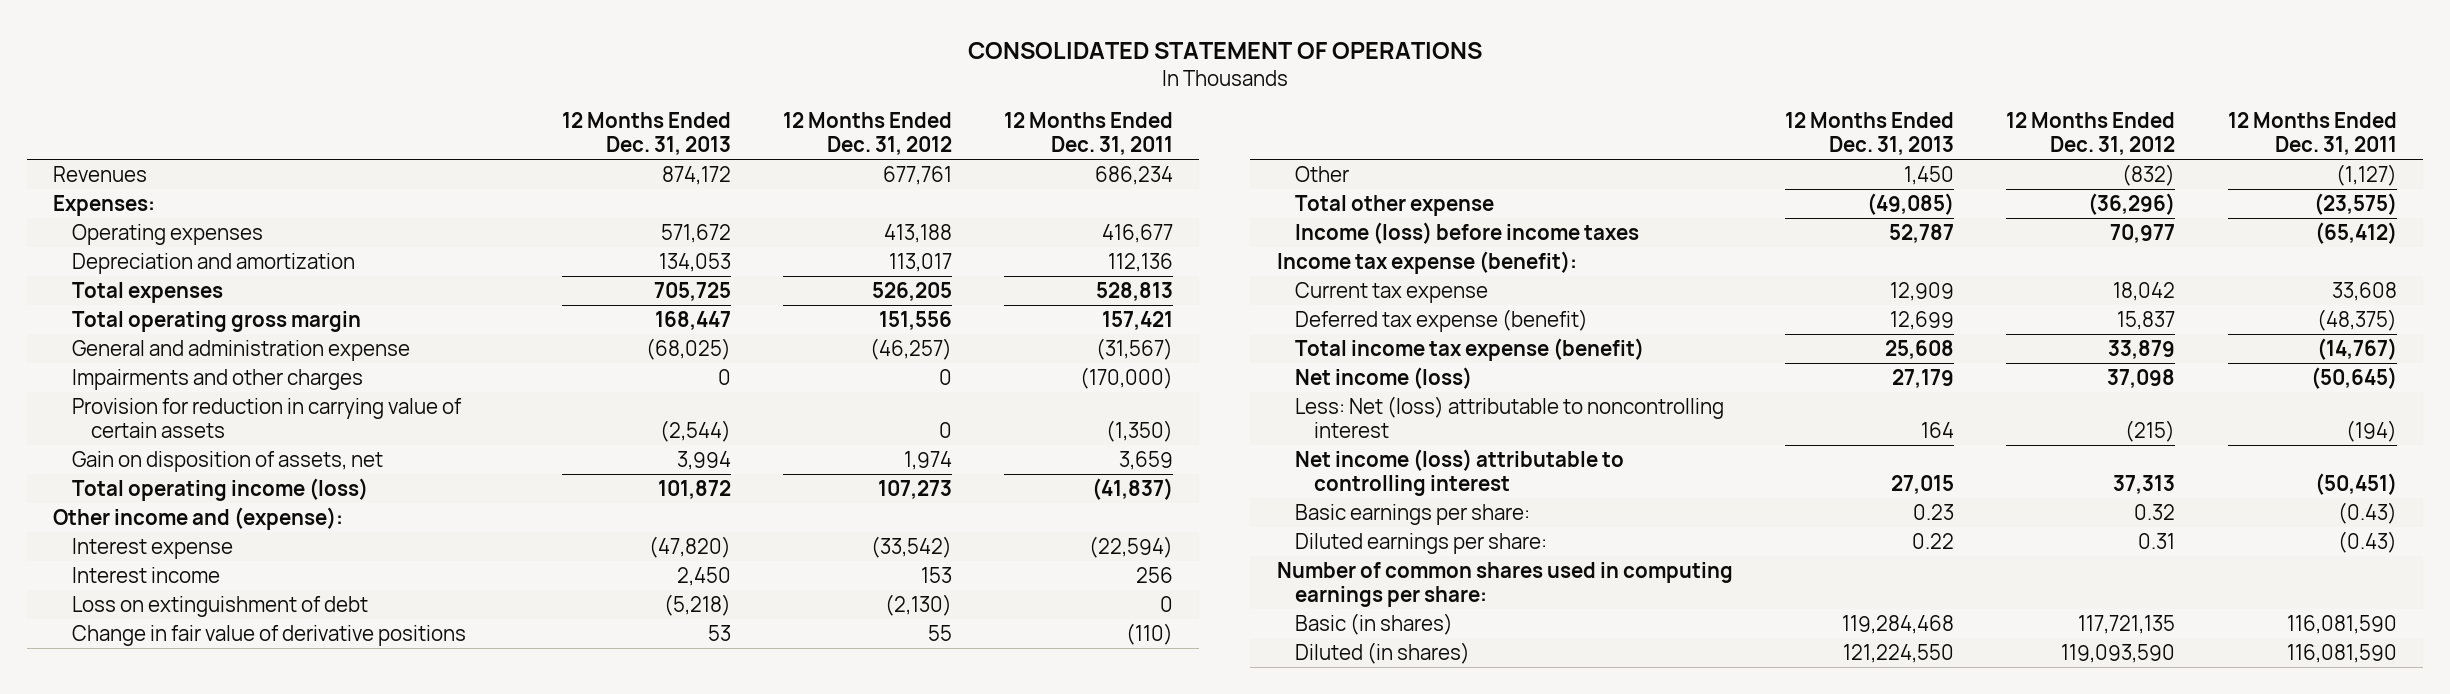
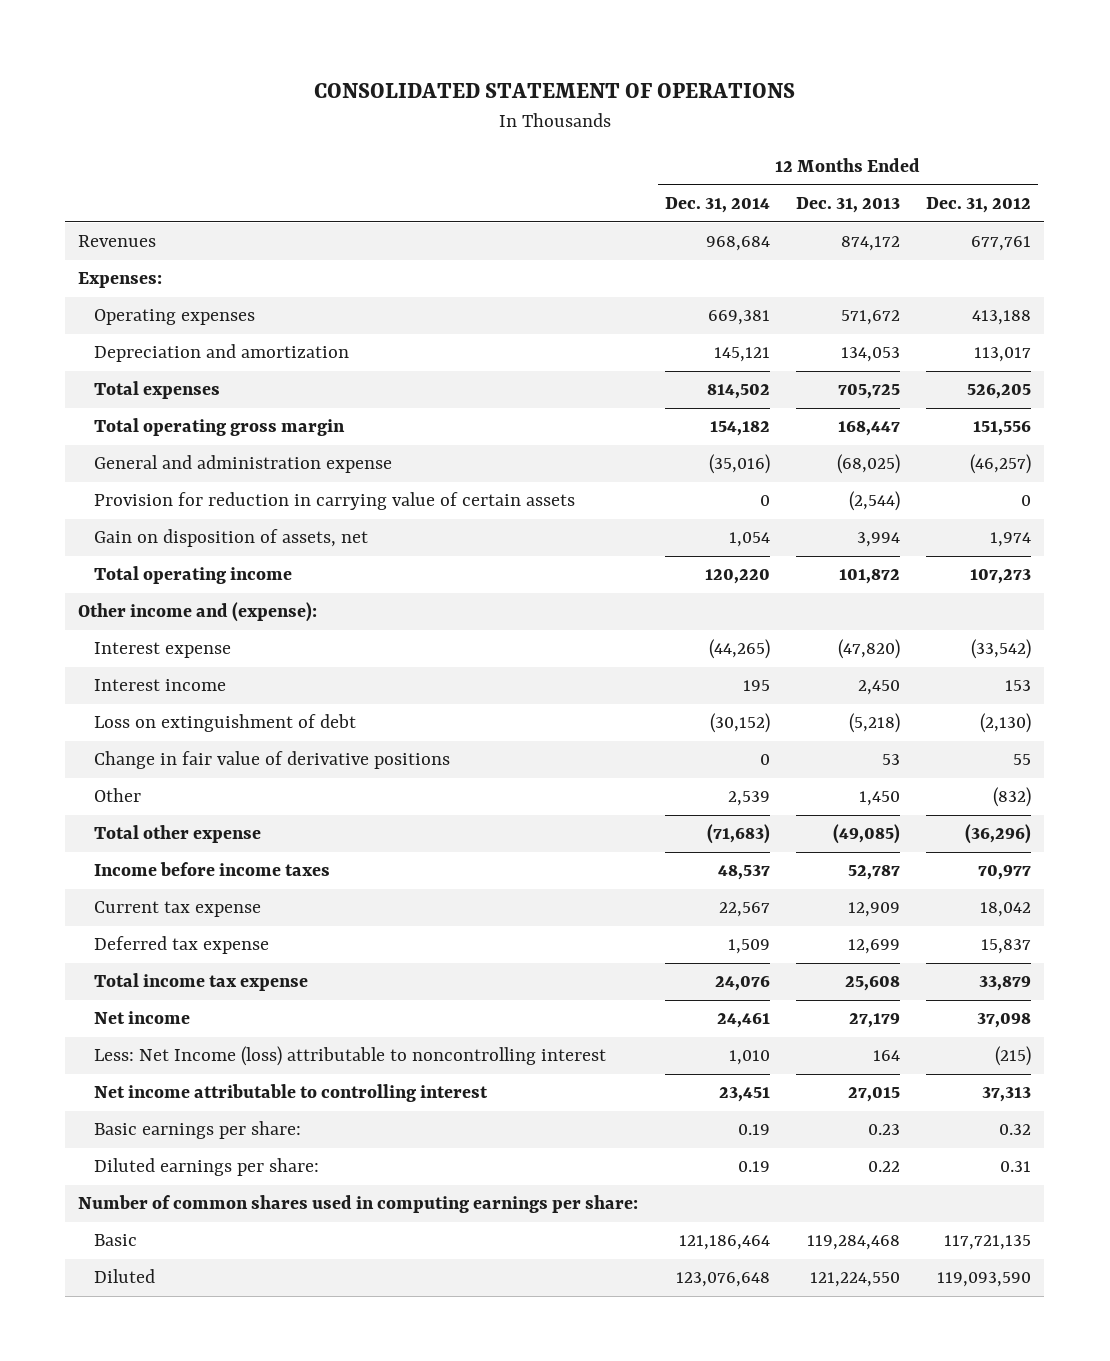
[1004,112,1174,156] 12 Months Ended Dec. 31, 2011 -> none
none -> [664,197,770,214] Dec. 31, 2014
[72,368,364,390] Impairments and other charges -> none
[72,477,369,501] Total operating income (loss) -> [93,566,292,585] Total operating income
[1276,250,1577,274] Income tax expense (benefit): -> none
[1295,221,1640,244] Income (loss) before income taxes -> [93,862,330,877] Income before income taxes
[1295,308,1589,332] Deferred tax expense (benefit) -> [93,936,269,955] Deferred tax expense
[1295,337,1645,361] Total income tax expense (benefit) -> [93,973,308,992] Total income tax expense
[1295,366,1473,389] Net income (loss) -> [93,1011,190,1025] Net income
[1295,395,1725,438] Less: Net (loss) attributable to noncontrolling interest -> [93,1046,606,1067] Less: Net Income (loss) attributable to noncontrolling interest
[1295,448,1625,496] Net income (loss) attributable to controlling interest -> [93,1084,488,1103] Net income attributable to controlling interest
[1295,612,1454,635] Basic (in shares) -> [93,1234,137,1247] Basic
[1295,641,1471,664] Diluted (in shares) -> [93,1269,155,1284] Diluted

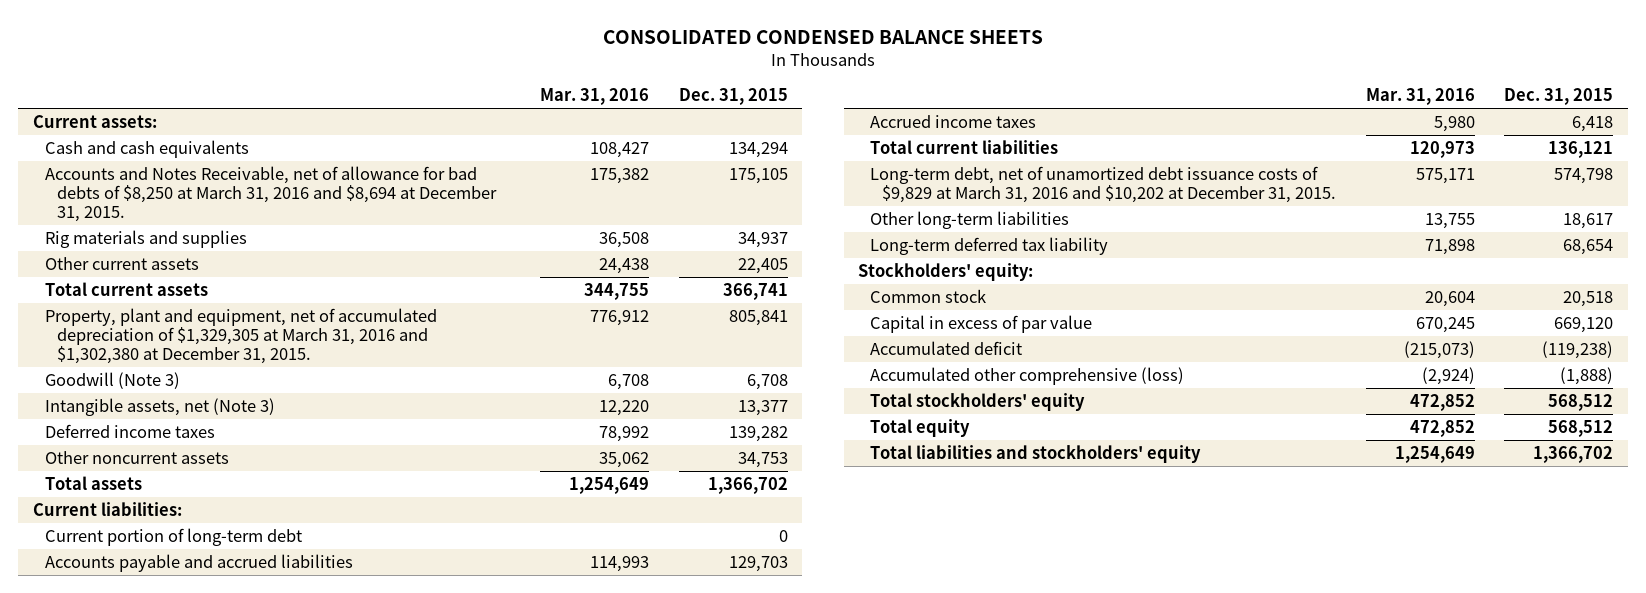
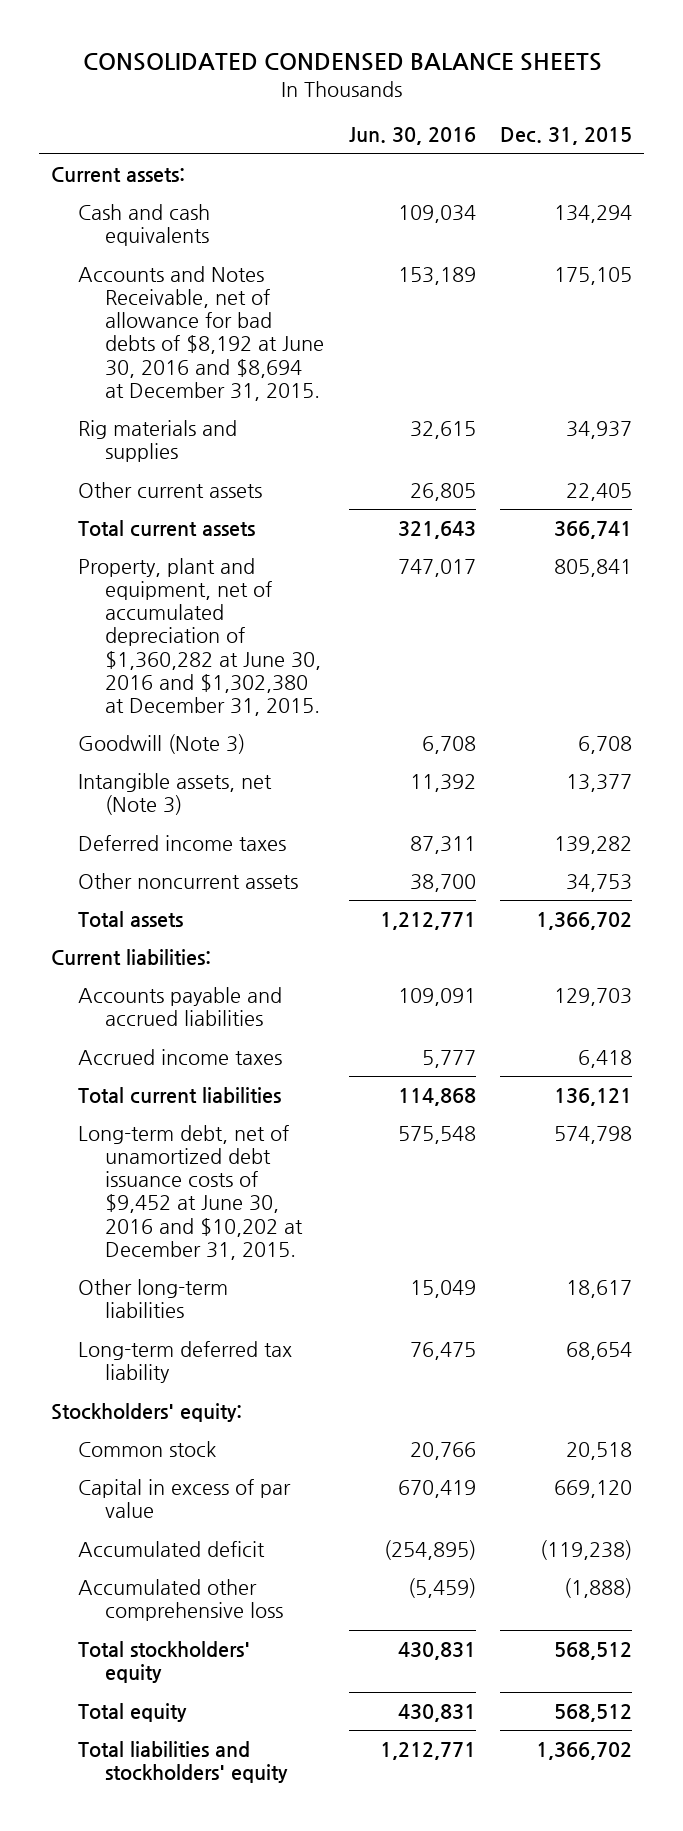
[540,88,650,106] Mar. 31, 2016 -> none
none -> [348,127,476,146] Jun. 30, 2016
[44,165,497,223] Accounts and Notes Receivable, net of allowance for bad debts of $8,250 at March 31, 2016 and $8,694 at December 31, 2015. -> [78,266,325,401] Accounts and Notes Receivable, net of allowance for bad debts of $8,192 at June 30, 2016 and $8,694 at December 31, 2015.
[44,307,437,365] Property, plant and equipment, net of accumulated depreciation of $1,329,305 at March 31, 2016 and $1,302,380 at December 31, 2015. -> [78,558,322,716] Property, plant and equipment, net of accumulated depreciation of $1,360,282 at June 30, 2016 and $1,302,380 at December 31, 2015.
[44,527,302,546] Current portion of long-term debt -> none
[870,165,1337,204] Long-term debt, net of unamortized debt issuance costs of $9,829 at March 31, 2016 and $10,202 at December 31, 2015. -> [78,1125,304,1260] Long-term debt, net of unamortized debt issuance costs of $9,452 at June 30, 2016 and $10,202 at December 31, 2015.
[870,366,1185,385] Accumulated other comprehensive (loss) -> [78,1579,284,1622] Accumulated other comprehensive loss

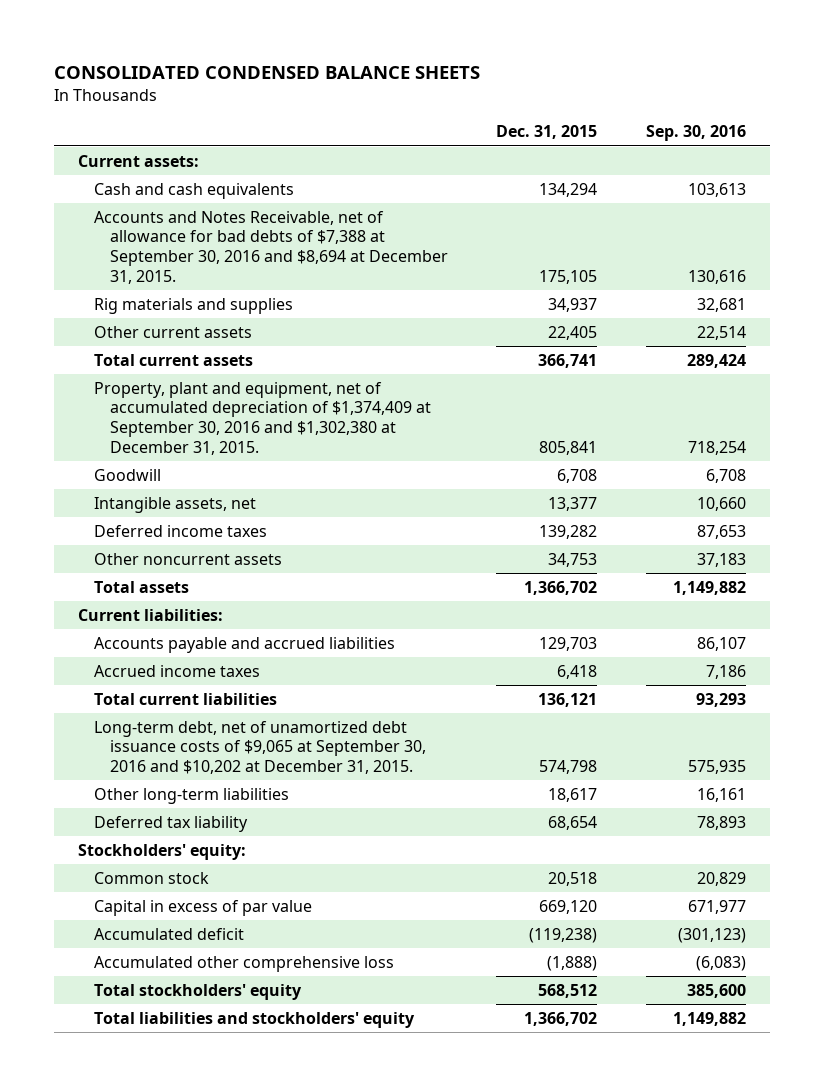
[348,127,476,146] Jun. 30, 2016 -> none
none -> [645,125,746,142] Sep. 30, 2016
[78,266,325,401] Accounts and Notes Receivable, net of allowance for bad debts of $8,192 at June 30, 2016 and $8,694 at December 31, 2015. -> [94,210,449,284] Accounts and Notes Receivable, net of allowance for bad debts of $7,388 at September 30, 2016 and $8,694 at December 31, 2015.
[78,558,322,716] Property, plant and equipment, net of accumulated depreciation of $1,360,282 at June 30, 2016 and $1,302,380 at December 31, 2015. -> [94,381,432,455] Property, plant and equipment, net of accumulated depreciation of $1,374,409 at September 30, 2016 and $1,302,380 at December 31, 2015.
[78,734,246,755] Goodwill (Note 3) -> [94,468,162,481] Goodwill
[78,773,273,816] Intangible assets, net (Note 3) -> [94,496,257,513] Intangible assets, net
[78,1125,304,1260] Long-term debt, net of unamortized debt issuance costs of $9,452 at June 30, 2016 and $10,202 at December 31, 2015. -> [94,720,427,775] Long-term debt, net of unamortized debt issuance costs of $9,065 at September 30, 2016 and $10,202 at December 31, 2015.
[78,1341,293,1384] Long-term deferred tax liability -> [94,815,249,832] Deferred tax liability
[78,1703,188,1723] Total equity -> none

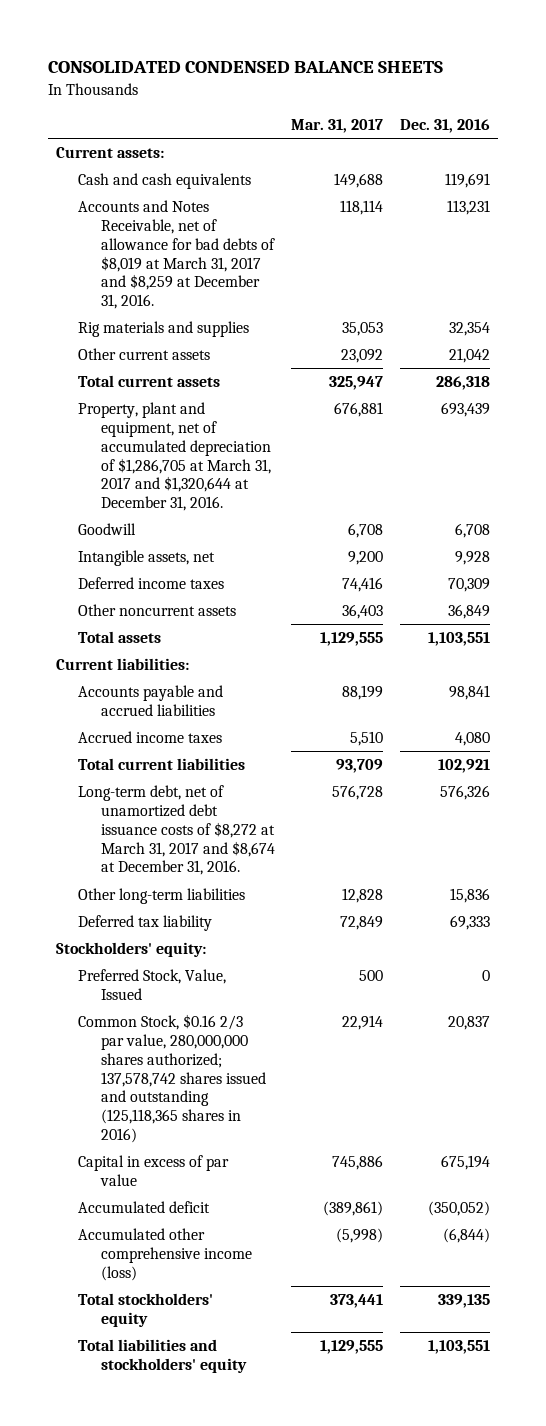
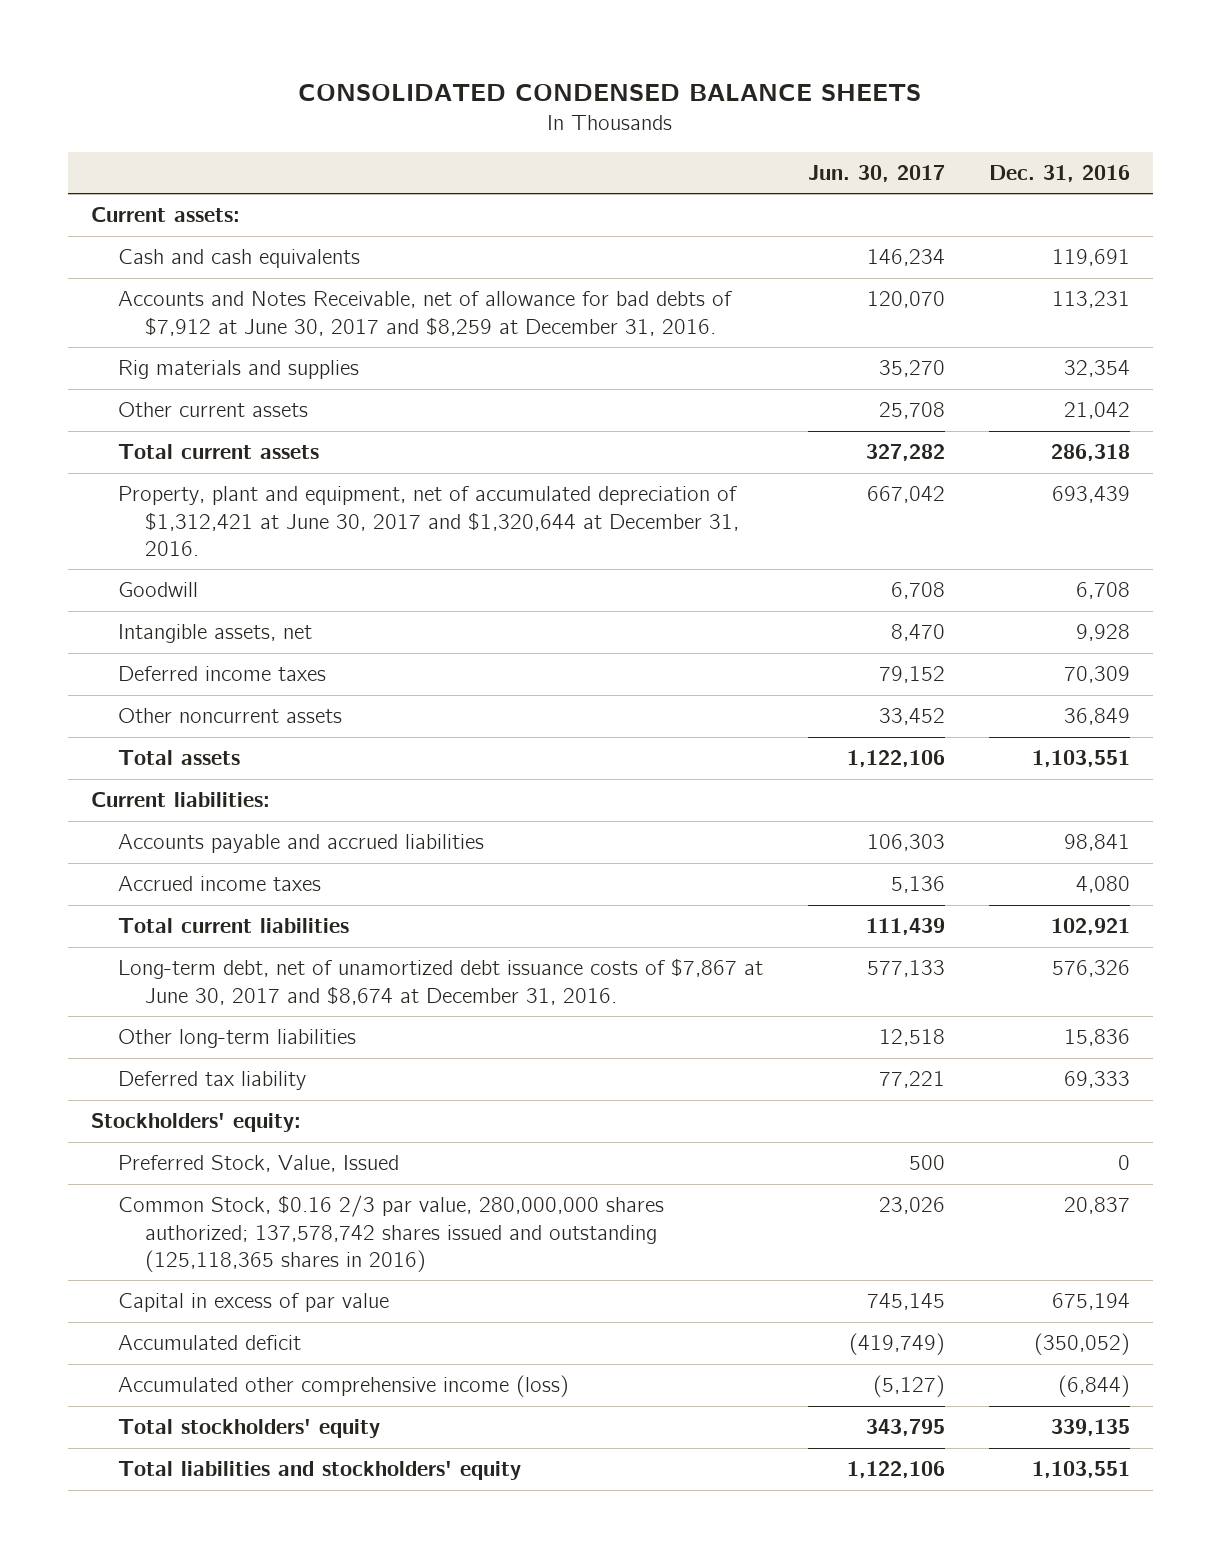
[291,119,384,134] Mar. 31, 2017 -> none
none -> [807,164,945,182] Jun. 30, 2017
[78,200,275,310] Accounts and Notes Receivable, net of allowance for bad debts of $8,019 at March 31, 2017 and $8,259 at December 31, 2016. -> [117,291,732,336] Accounts and Notes Receivable, net of allowance for bad debts of $7,912 at June 30, 2017 and $8,259 at December 31, 2016.
[78,402,271,512] Property, plant and equipment, net of accumulated depreciation of $1,286,705 at March 31, 2017 and $1,320,644 at December 31, 2016. -> [117,486,740,557] Property, plant and equipment, net of accumulated depreciation of $1,312,421 at June 30, 2017 and $1,320,644 at December 31, 2016.
[78,785,275,876] Long-term debt, net of unamortized debt issuance costs of $8,272 at March 31, 2017 and $8,674 at December 31, 2016. -> [117,958,763,1005] Long-term debt, net of unamortized debt issuance costs of $7,867 at June 30, 2017 and $8,674 at December 31, 2016.

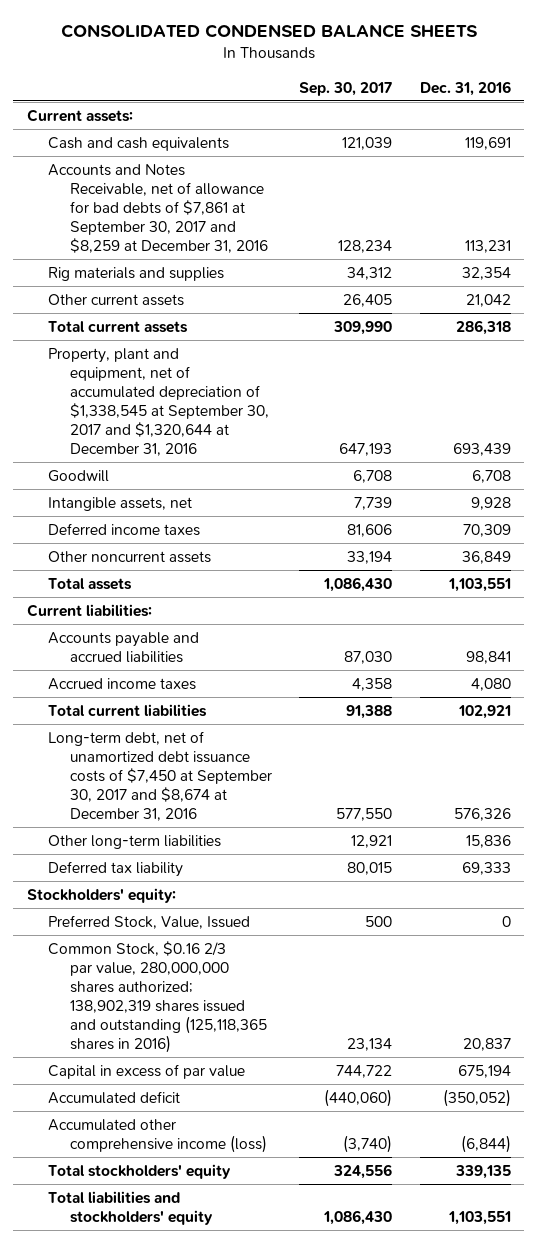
[807,164,945,182] Jun. 30, 2017 -> none
none -> [299,81,393,96] Sep. 30, 2017
[117,291,732,336] Accounts and Notes Receivable, net of allowance for bad debts of $7,912 at June 30, 2017 and $8,259 at December 31, 2016. -> [48,163,269,254] Accounts and Notes Receivable, net of allowance for bad debts of $7,861 at September 30, 2017 and $8,259 at December 31, 2016
[117,486,740,557] Property, plant and equipment, net of accumulated depreciation of $1,312,421 at June 30, 2017 and $1,320,644 at December 31, 2016. -> [48,347,270,457] Property, plant and equipment, net of accumulated depreciation of $1,338,545 at September 30, 2017 and $1,320,644 at December 31, 2016
[117,958,763,1005] Long-term debt, net of unamortized debt issuance costs of $7,867 at June 30, 2017 and $8,674 at December 31, 2016. -> [48,730,273,822] Long-term debt, net of unamortized debt issuance costs of $7,450 at September 30, 2017 and $8,674 at December 31, 2016
[117,1195,664,1273] Common Stock, $0.16 2/3 par value, 280,000,000 shares authorized; 137,578,742 shares issued and outstanding (125,118,365 shares in 2016) -> [48,940,268,1054] Common Stock, $0.16 2/3 par value, 280,000,000 shares authorized; 138,902,319 shares issued and outstanding (125,118,365 shares in 2016)

